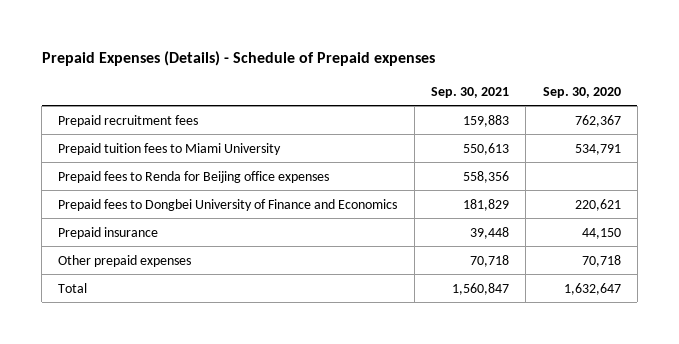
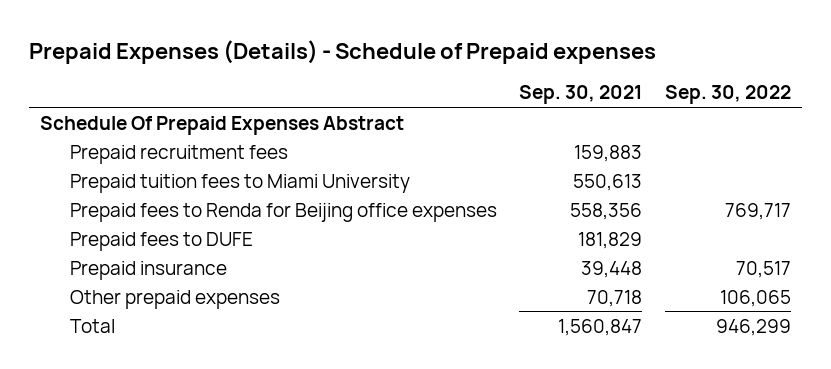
[542,86,621,98] Sep. 30, 2020 -> none
none -> [664,85,791,105] Sep. 30, 2022
none -> [40,115,405,135] Schedule Of Prepaid Expenses Abstract
[58,198,398,211] Prepaid fees to Dongbei University of Finance and Economics -> [69,231,253,251] Prepaid fees to DUFE

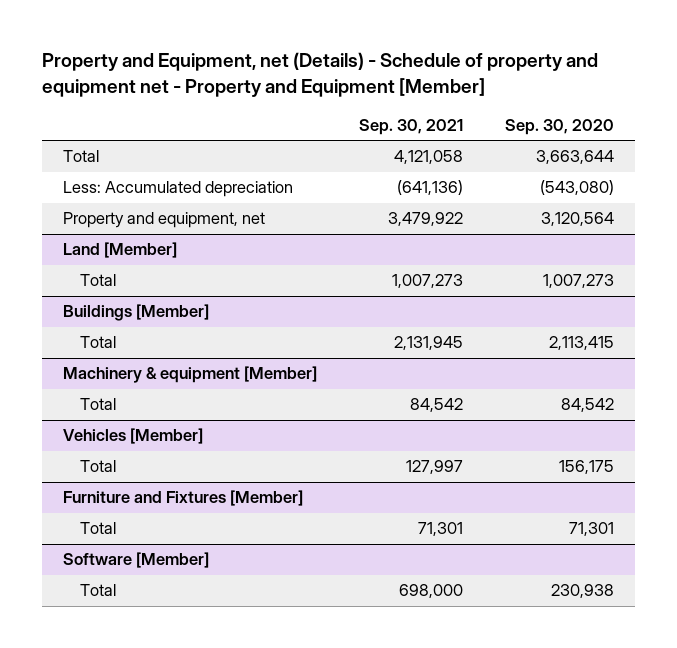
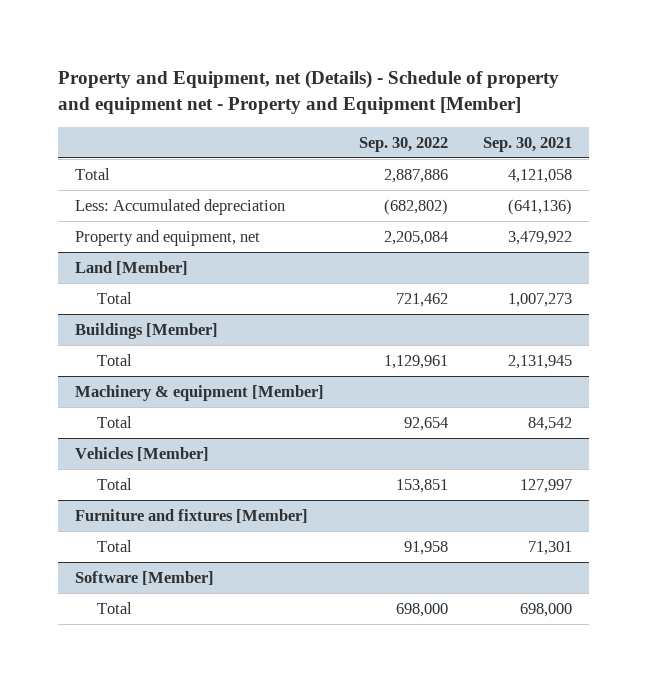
[504,118,614,135] Sep. 30, 2020 -> none
none -> [358,136,448,152] Sep. 30, 2022
[62,490,303,507] Furniture and Fixtures [Member] -> [75,508,309,523] Furniture and fixtures [Member]

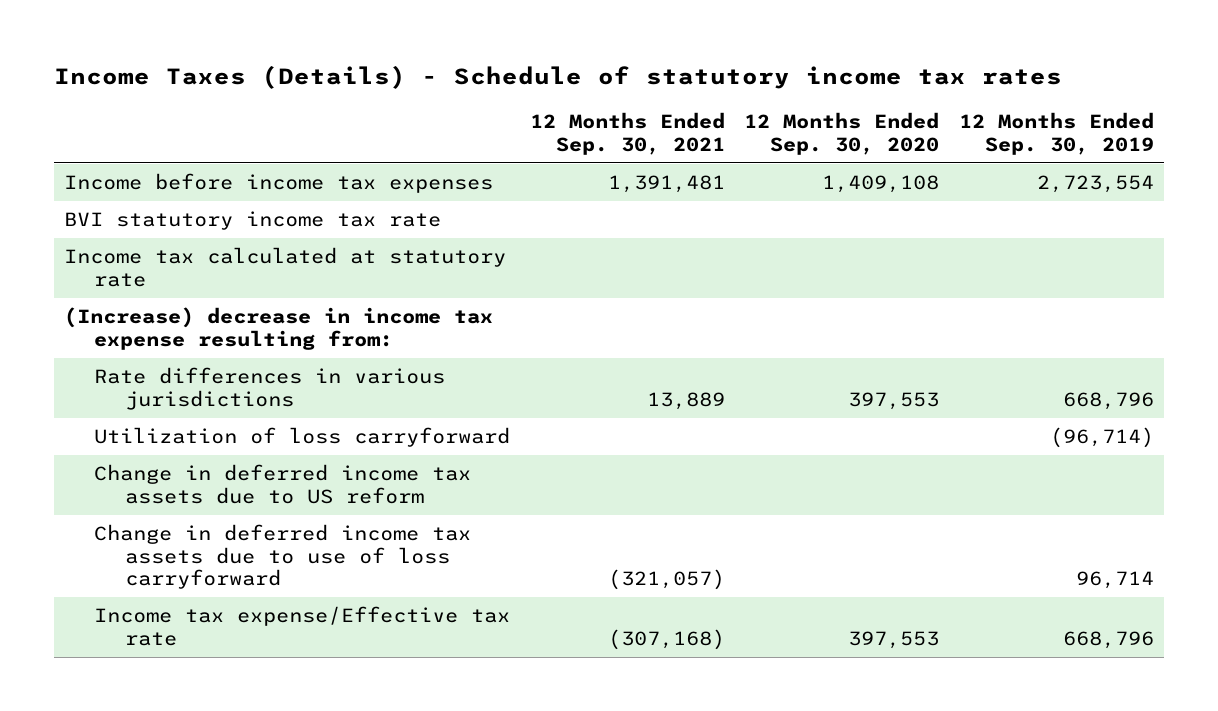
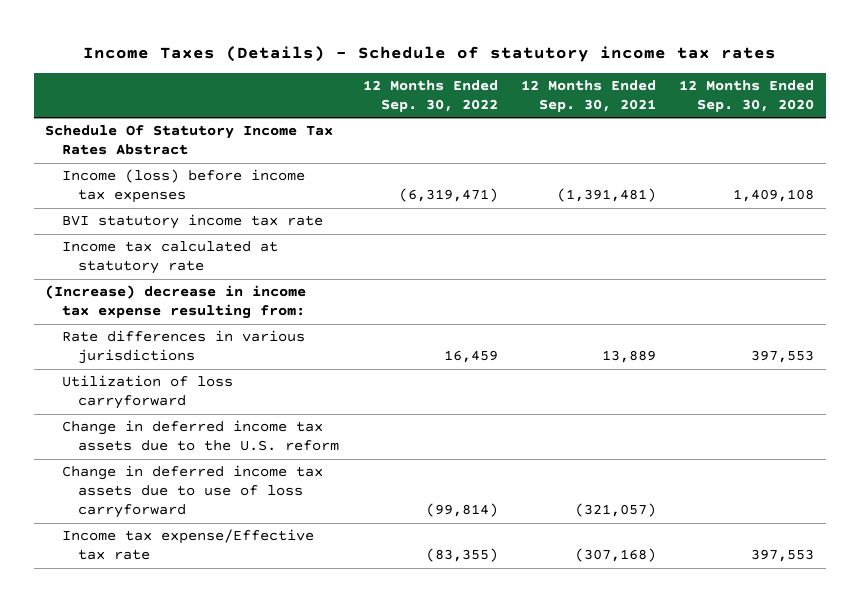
[959,112,1155,155] 12 Months Ended Sep. 30, 2019 -> none
none -> [362,80,498,113] 12 Months Ended Sep. 30, 2022
none -> [45,125,334,156] Schedule Of Statutory Income Tax Rates Abstract
[63,173,493,194] Income before income tax expenses -> [61,169,305,204] Income (loss) before income tax expenses
[607,175,725,194] 1,391,481 -> [556,188,656,203] (1,391,481)
[94,464,472,504] Change in deferred income tax assets due to US reform -> [61,420,340,452] Change in deferred income tax assets due to the U.S. reform

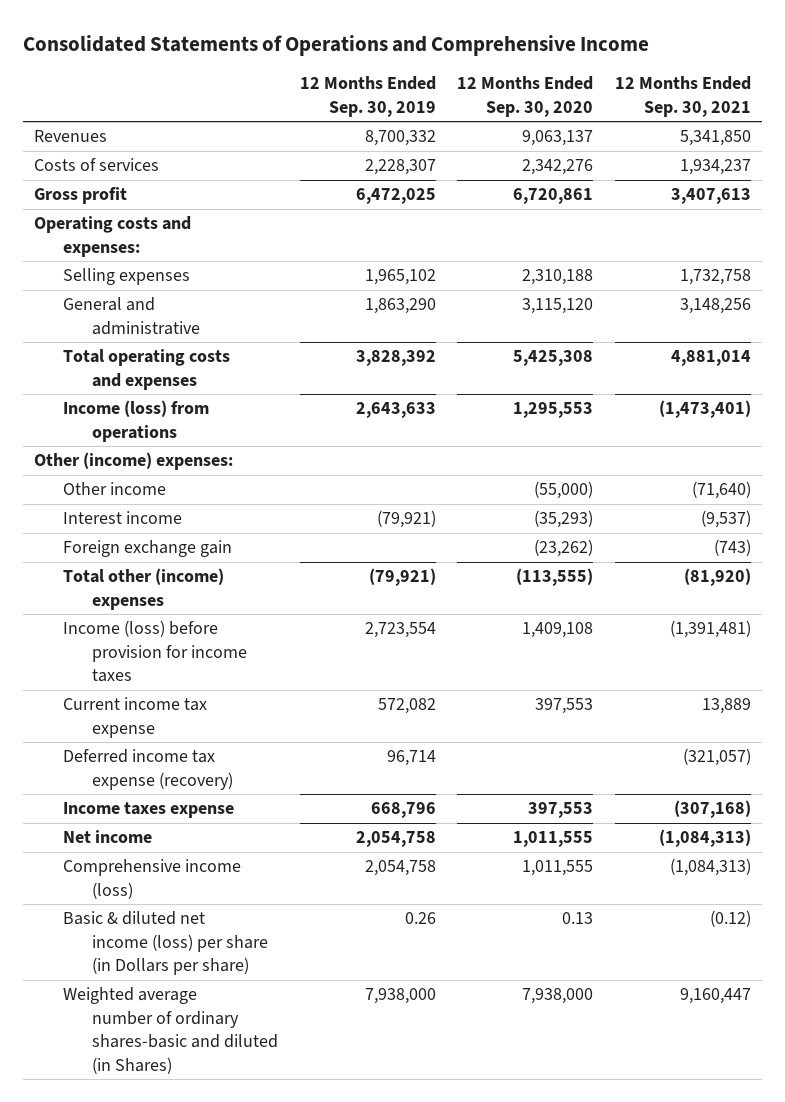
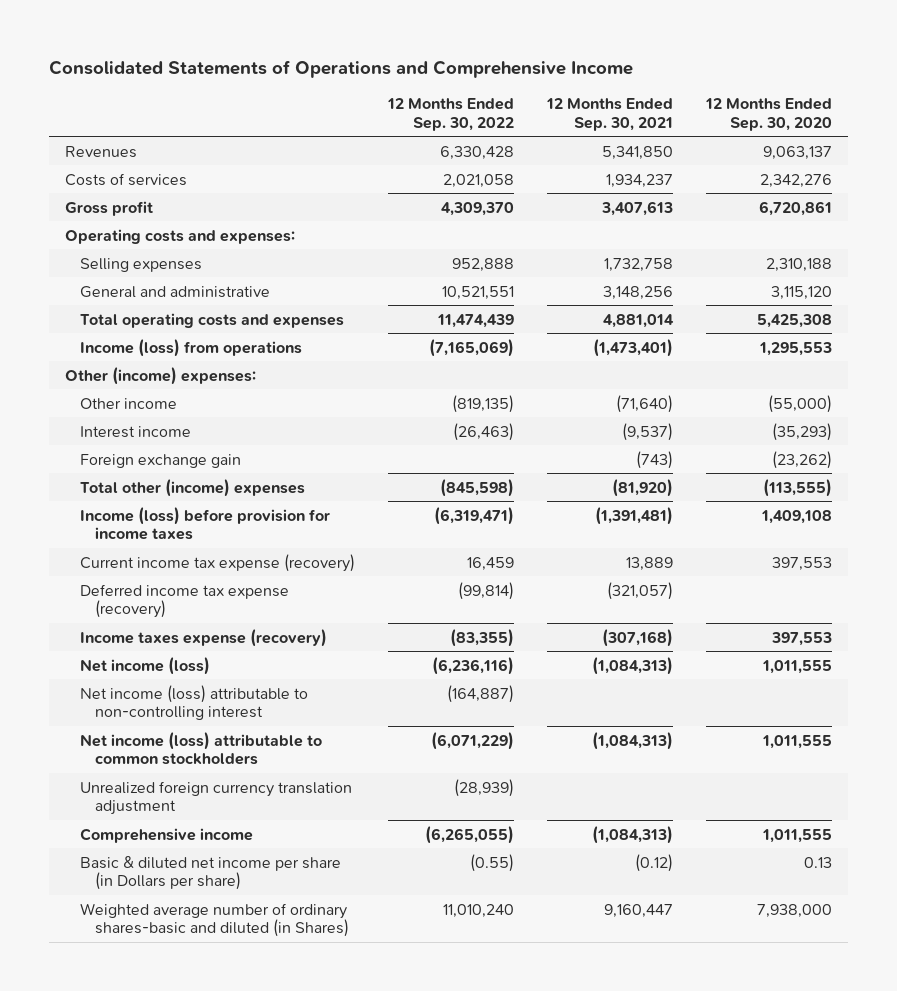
[299,76,436,118] 12 Months Ended Sep. 30, 2019 -> none
none -> [386,98,514,131] 12 Months Ended Sep. 30, 2022
[62,697,207,738] Current income tax expense -> [79,553,355,572] Current income tax expense (recovery)
[62,802,234,819] Income taxes expense -> [79,628,327,647] Income taxes expense (recovery)
none -> [79,656,210,675] Net income (loss)
none -> [79,684,308,721] Net income (loss) attributable to non-controlling interest
[62,830,152,844] Net income -> [79,731,322,766] Net income (loss) attributable to common stockholders
none -> [79,780,352,816] Unrealized foreign currency translation adjustment
[62,859,241,899] Comprehensive income (loss) -> [79,827,253,843] Comprehensive income
[62,911,268,976] Basic & diluted net income (loss) per share (in Dollars per share) -> [79,855,341,891] Basic & diluted net income per share (in Dollars per share)

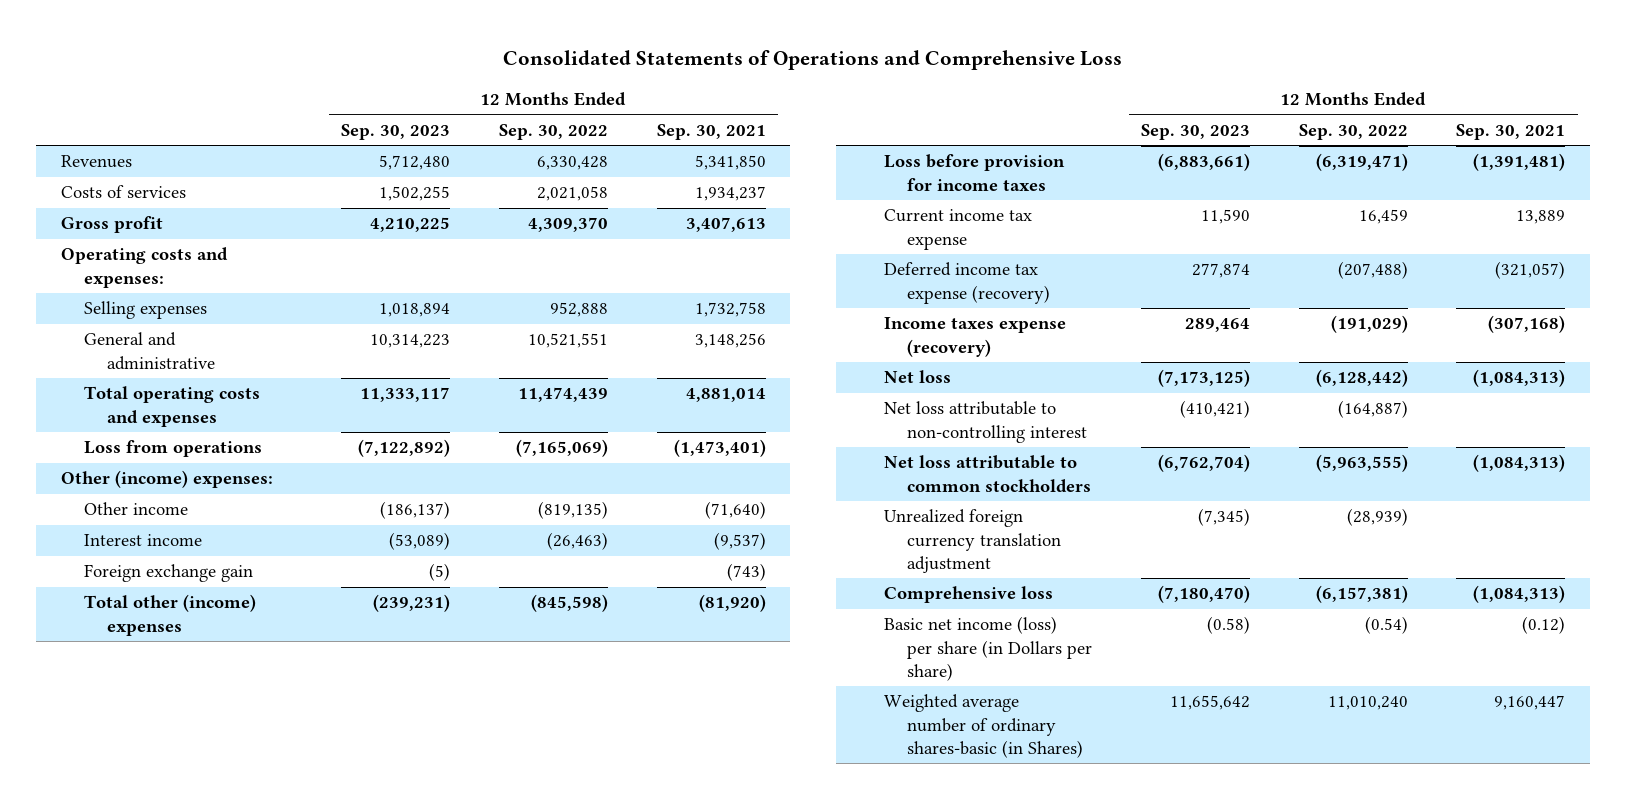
[48,59,633,78] Consolidated Statements of Operations and Comprehensive Income -> [503,49,1123,70] Consolidated Statements of Operations and Comprehensive Loss
[704,98,832,131] 12 Months Ended Sep. 30, 2020 -> none
none -> [341,123,451,140] Sep. 30, 2023
[79,338,302,357] Income (loss) from operations -> [84,440,263,458] Loss from operations
[79,506,330,541] Income (loss) before provision for income taxes -> [883,154,1065,191] Loss before provision for income taxes
[79,553,355,572] Current income tax expense (recovery) -> [883,209,1032,250] Current income tax expense
[457,581,514,600] (99,814) -> [1337,261,1408,280] (207,488)
[449,628,514,647] (83,355) -> [1330,315,1408,334] (191,029)
[79,656,210,675] Net income (loss) -> [883,370,951,384] Net loss
[431,656,514,675] (6,236,116) -> [1315,369,1408,388] (6,128,442)
[79,684,308,721] Net income (loss) attributable to non-controlling interest -> [883,401,1088,443] Net loss attributable to non-controlling interest
[79,731,322,766] Net income (loss) attributable to common stockholders -> [883,455,1092,493] Net loss attributable to common stockholders
[430,731,514,750] (6,071,229) -> [1315,454,1408,473] (5,963,555)
[79,827,253,843] Comprehensive income -> [883,586,1053,604] Comprehensive loss
[424,825,514,844] (6,265,055) -> [1315,585,1408,604] (6,157,381)
[79,855,341,891] Basic & diluted net income per share (in Dollars per share) -> [883,616,1093,682] Basic net income (loss) per share (in Dollars per share)
[469,853,514,872] (0.55) -> [1364,616,1408,635] (0.54)
[79,902,349,938] Weighted average number of ordinary shares-basic and diluted (in Shares) -> [883,694,1084,759] Weighted average number of ordinary shares-basic (in Shares)

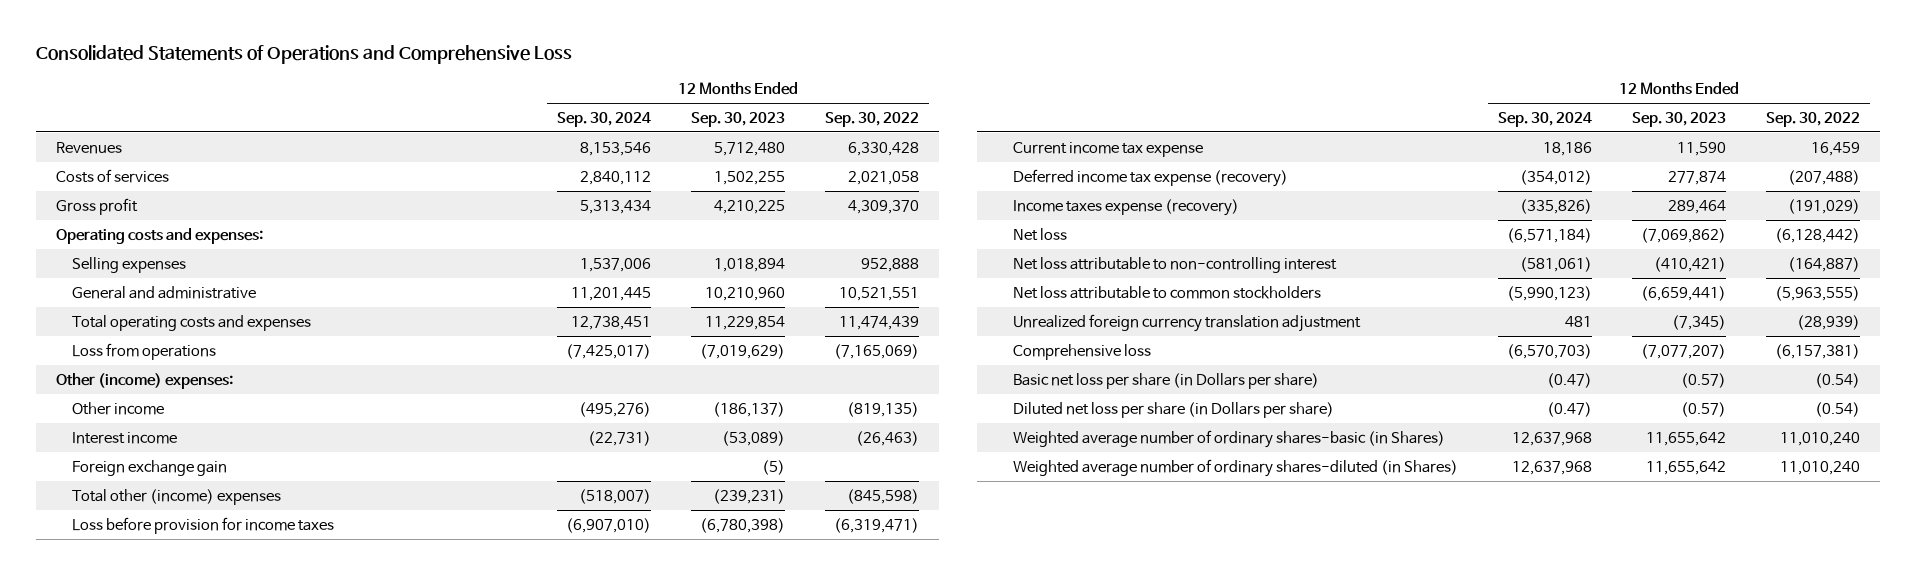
[656,123,766,140] Sep. 30, 2021 -> none
none -> [556,111,651,127] Sep. 30, 2024
[370,334,451,349] 10,314,223 -> [704,286,785,301] 10,210,960
[360,387,451,403] 11,333,117 -> [704,315,785,330] 11,229,854
[358,439,451,458] (7,122,892) -> [699,343,785,359] (7,019,629)
[1157,153,1250,172] (6,883,661) -> [699,517,785,533] (6,780,398)
[1157,369,1250,388] (7,173,125) -> [1640,227,1726,243] (7,069,862)
[1157,454,1250,473] (6,762,704) -> [1640,285,1726,301] (6,659,441)
[1157,585,1250,604] (7,180,470) -> [1640,343,1726,359] (7,077,207)
[883,616,1093,682] Basic net income (loss) per share (in Dollars per share) -> [1012,372,1319,389] Basic net loss per share (in Dollars per share)
[1206,616,1250,635] (0.58) -> [1680,372,1726,388] (0.57)
none -> [1012,401,1334,418] Diluted net loss per share (in Dollars per share)
none -> [1012,458,1458,477] Weighted average number of ordinary shares-diluted (in Shares)

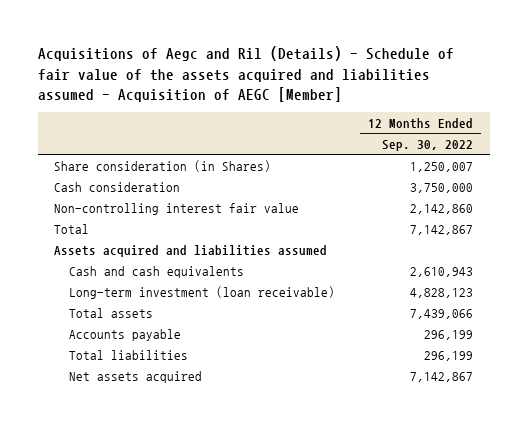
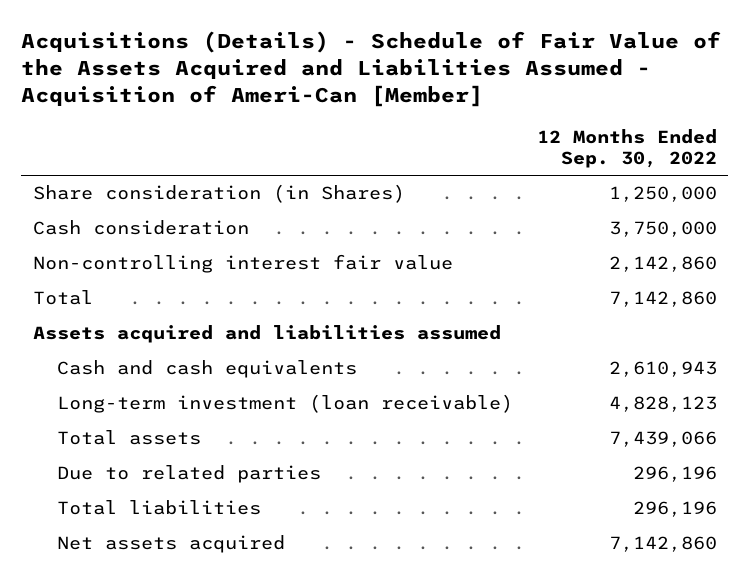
[37,46,454,103] Acquisitions of Aegc and Ril (Details) - Schedule of fair value of the assets acquired and liabilities assumed - Acquisition of AEGC [Member] -> [21,31,722,107] Acquisitions (Details) - Schedule of Fair Value of the Assets Acquired and Liabilities Assumed - Acquisition of Ameri-Can [Member]
[410,161,474,172] 1,250,007 -> [608,186,717,203] 1,250,000
[410,224,474,235] 7,142,867 -> [608,291,717,308] 7,142,860
[69,328,182,341] Accounts payable -> none
none -> [57,465,322,484] Due to related parties
[424,350,474,361] 296,199 -> [632,501,717,518] 296,196
[410,371,474,382] 7,142,867 -> [608,536,717,553] 7,142,860

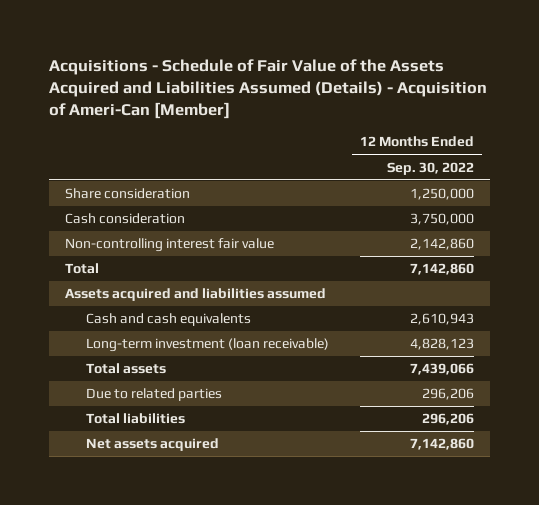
[21,31,722,107] Acquisitions (Details) - Schedule of Fair Value of the Assets Acquired and Liabilities Assumed - Acquisition of Ameri-Can [Member] -> [48,58,487,120] Acquisitions - Schedule of Fair Value of the Assets Acquired and Liabilities Assumed (Details) - Acquisition of Ameri-Can [Member]
[33,184,406,204] Share consideration (in Shares) -> [64,188,190,200] Share consideration
[632,466,717,483] 296,196 -> [422,388,475,401] 296,206
[632,501,717,518] 296,196 -> [422,413,475,426] 296,206

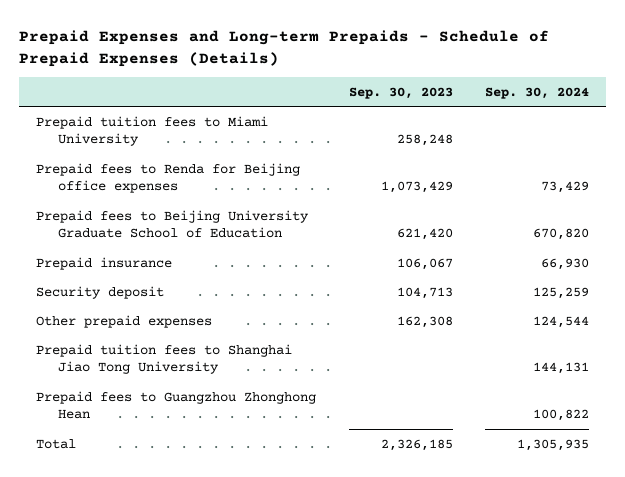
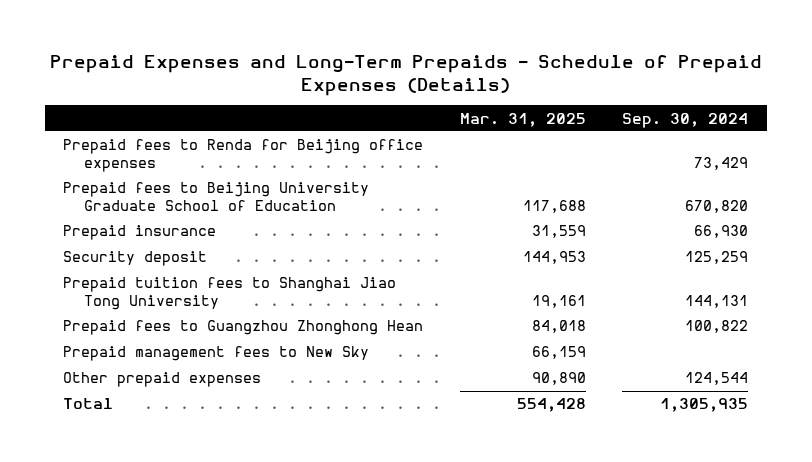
[19,30,550,68] Prepaid Expenses and Long-term Prepaids - Schedule of Prepaid Expenses (Details) -> [49,54,762,96] Prepaid Expenses and Long-Term Prepaids - Schedule of Prepaid Expenses (Details)
[348,86,453,99] Sep. 30, 2023 -> none
none -> [459,112,586,127] Mar. 31, 2025
[35,115,268,147] Prepaid tuition fees to Miami University -> none
none -> [63,346,370,362] Prepaid management fees to New Sky
[35,314,212,328] Other prepaid expenses -> [63,372,262,388] Other prepaid expenses

